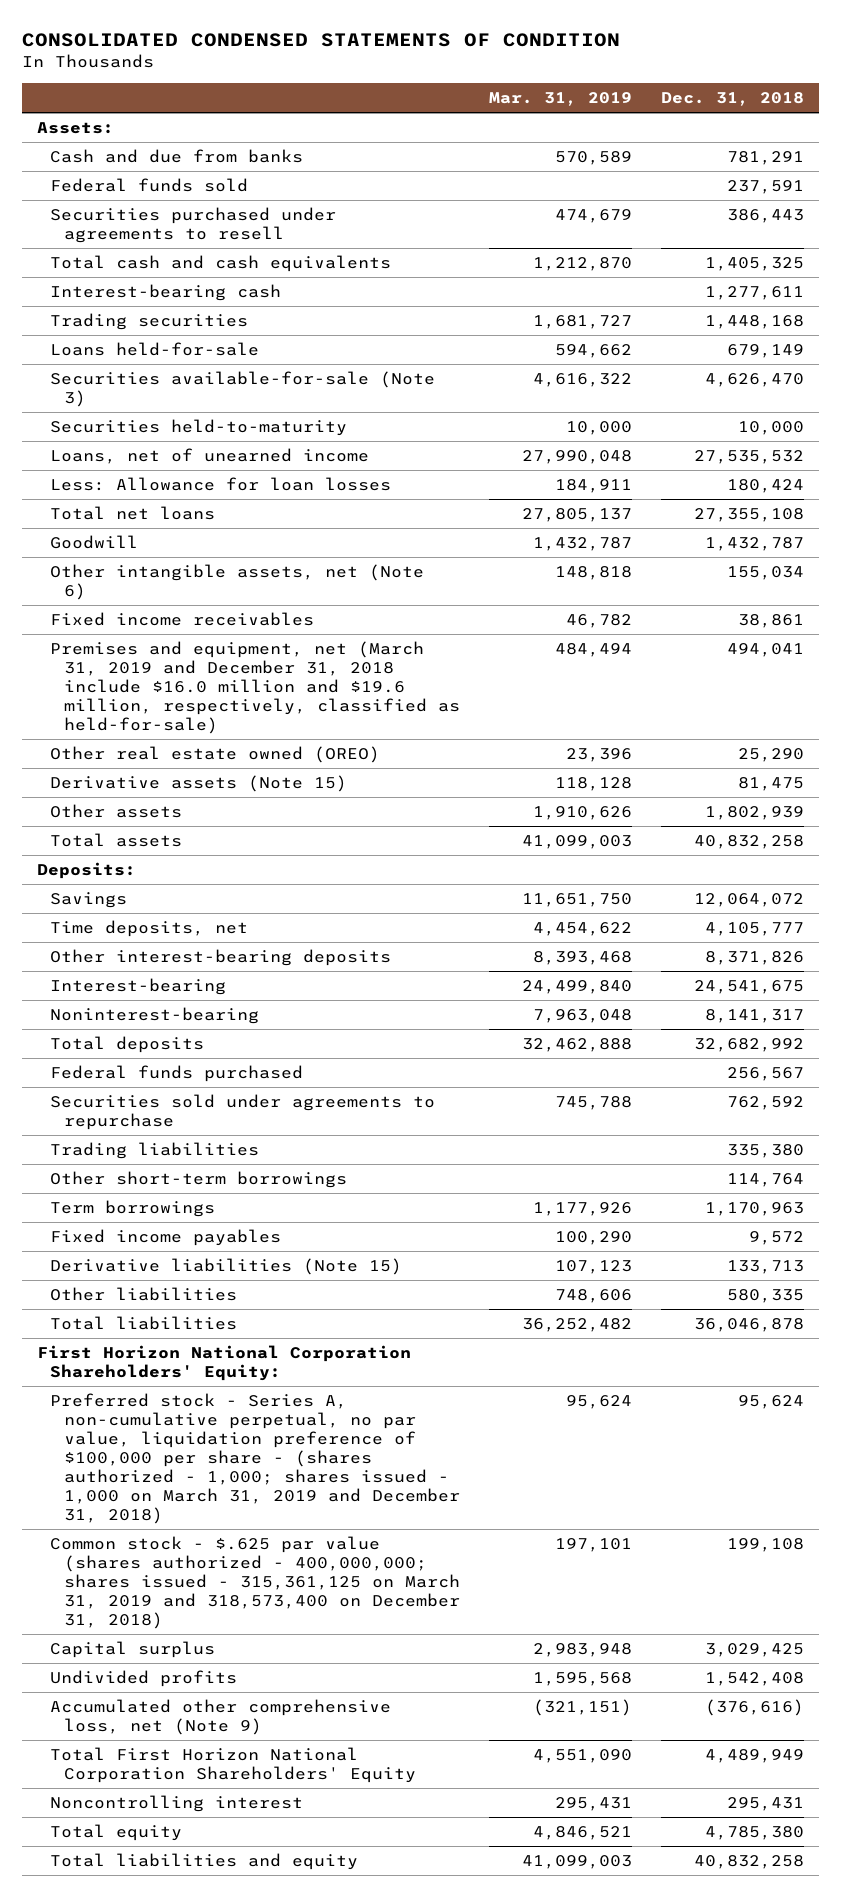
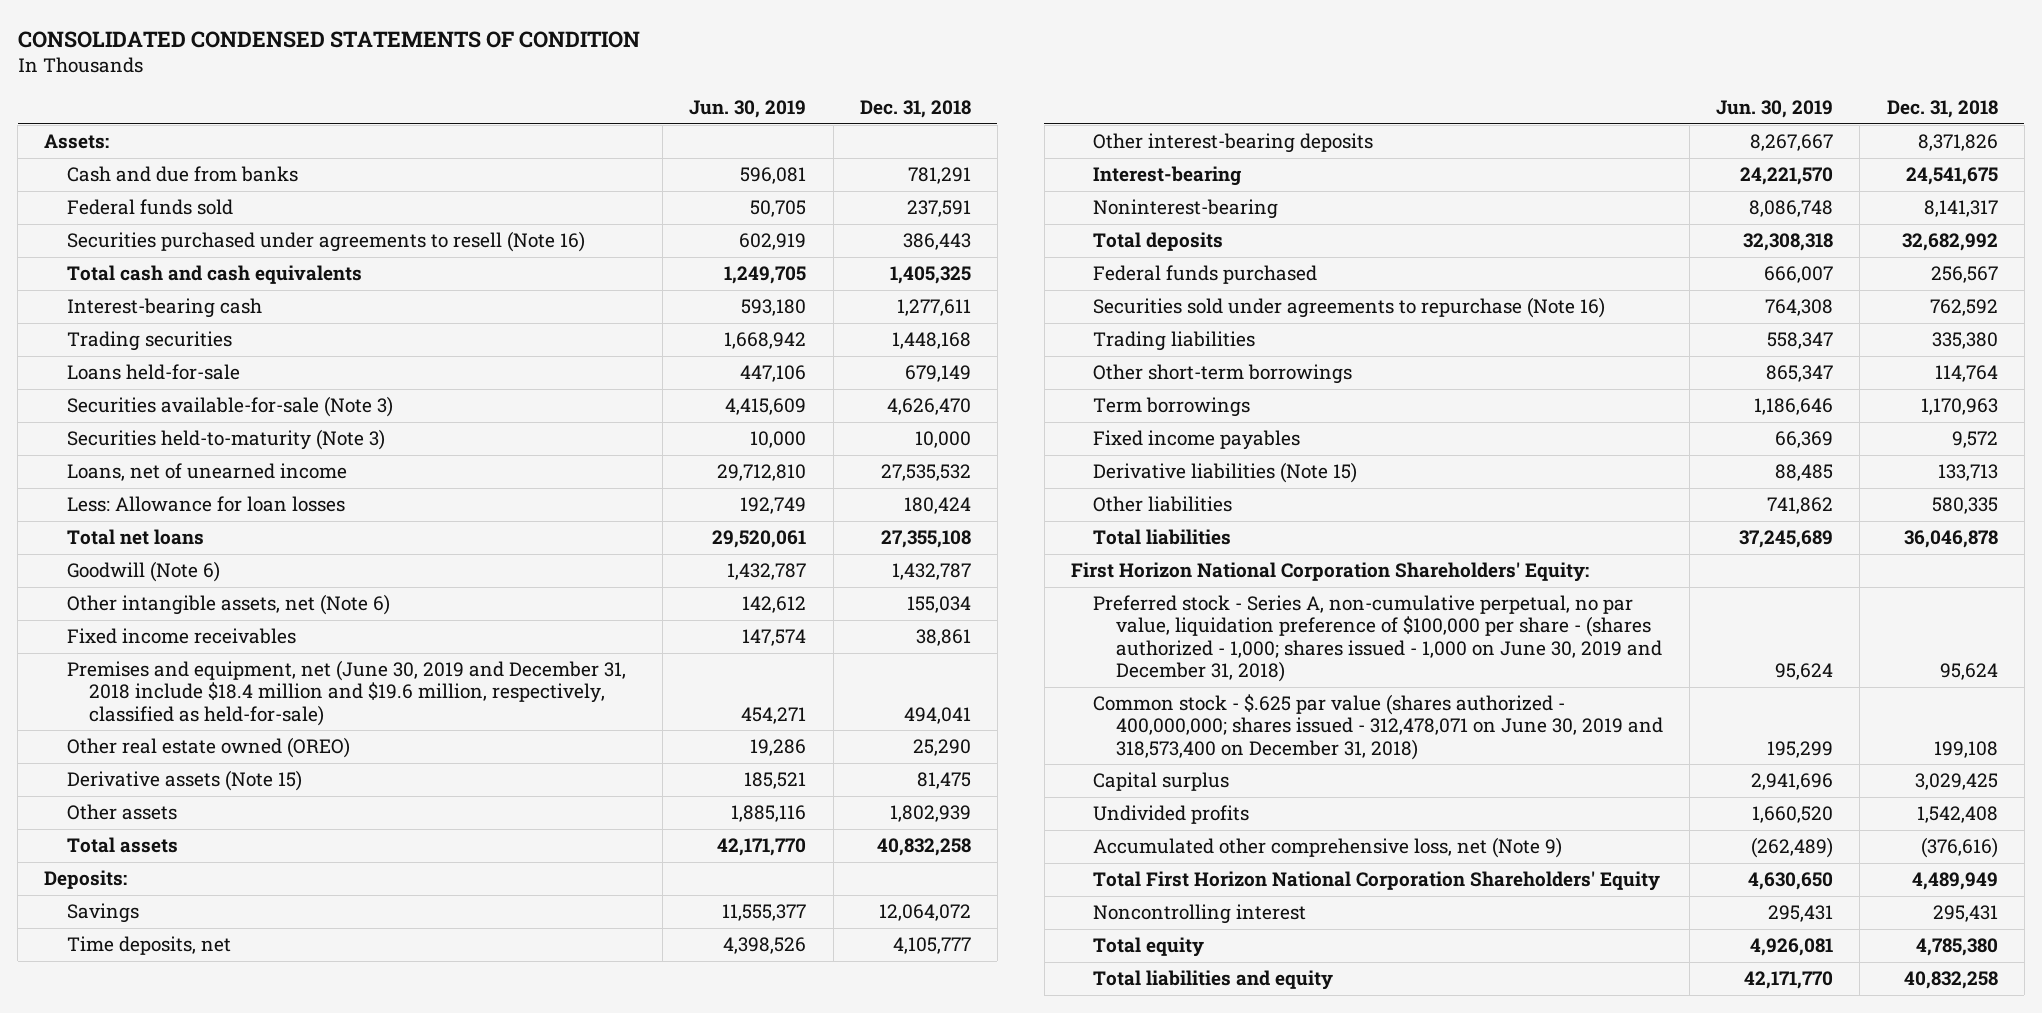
[489,92,633,107] Mar. 31, 2019 -> none
none -> [689,100,807,119] Jun. 30, 2019
[50,207,337,244] Securities purchased under agreements to resell -> [66,231,585,253] Securities purchased under agreements to resell (Note 16)
[50,419,348,437] Securities held-to-maturity -> [66,429,385,451] Securities held-to-maturity (Note 3)
[50,535,139,550] Goodwill -> [66,561,220,583] Goodwill (Note 6)
[50,641,461,734] Premises and equipment, net (March 31, 2019 and December 31, 2018 include $16.0 million and $19.6 million, respectively, classified as held-for-sale) -> [66,660,626,726] Premises and equipment, net (June 30, 2019 and December 31, 2018 include $18.4 million and $19.6 million, respectively, classified as held-for-sale)
[50,1094,436,1131] Securities sold under agreements to repurchase -> [1093,297,1606,319] Securities sold under agreements to repurchase (Note 16)
[50,1393,461,1524] Preferred stock - Series A, non-cumulative perpetual, no par value, liquidation preference of $100,000 per share - (shares authorized - 1,000; shares issued - 1,000 on March 31, 2019 and December 31, 2018) -> [1093,595,1662,683] Preferred stock - Series A, non-cumulative perpetual, no par value, liquidation preference of $100,000 per share - (shares authorized - 1,000; shares issued - 1,000 on June 30, 2019 and December 31, 2018)
[50,1536,461,1629] Common stock - $.625 par value (shares authorized - 400,000,000; shares issued - 315,361,125 on March 31, 2019 and 318,573,400 on December 31, 2018) -> [1093,694,1663,760] Common stock - $.625 par value (shares authorized - 400,000,000; shares issued - 312,478,071 on June 30, 2019 and 318,573,400 on December 31, 2018)

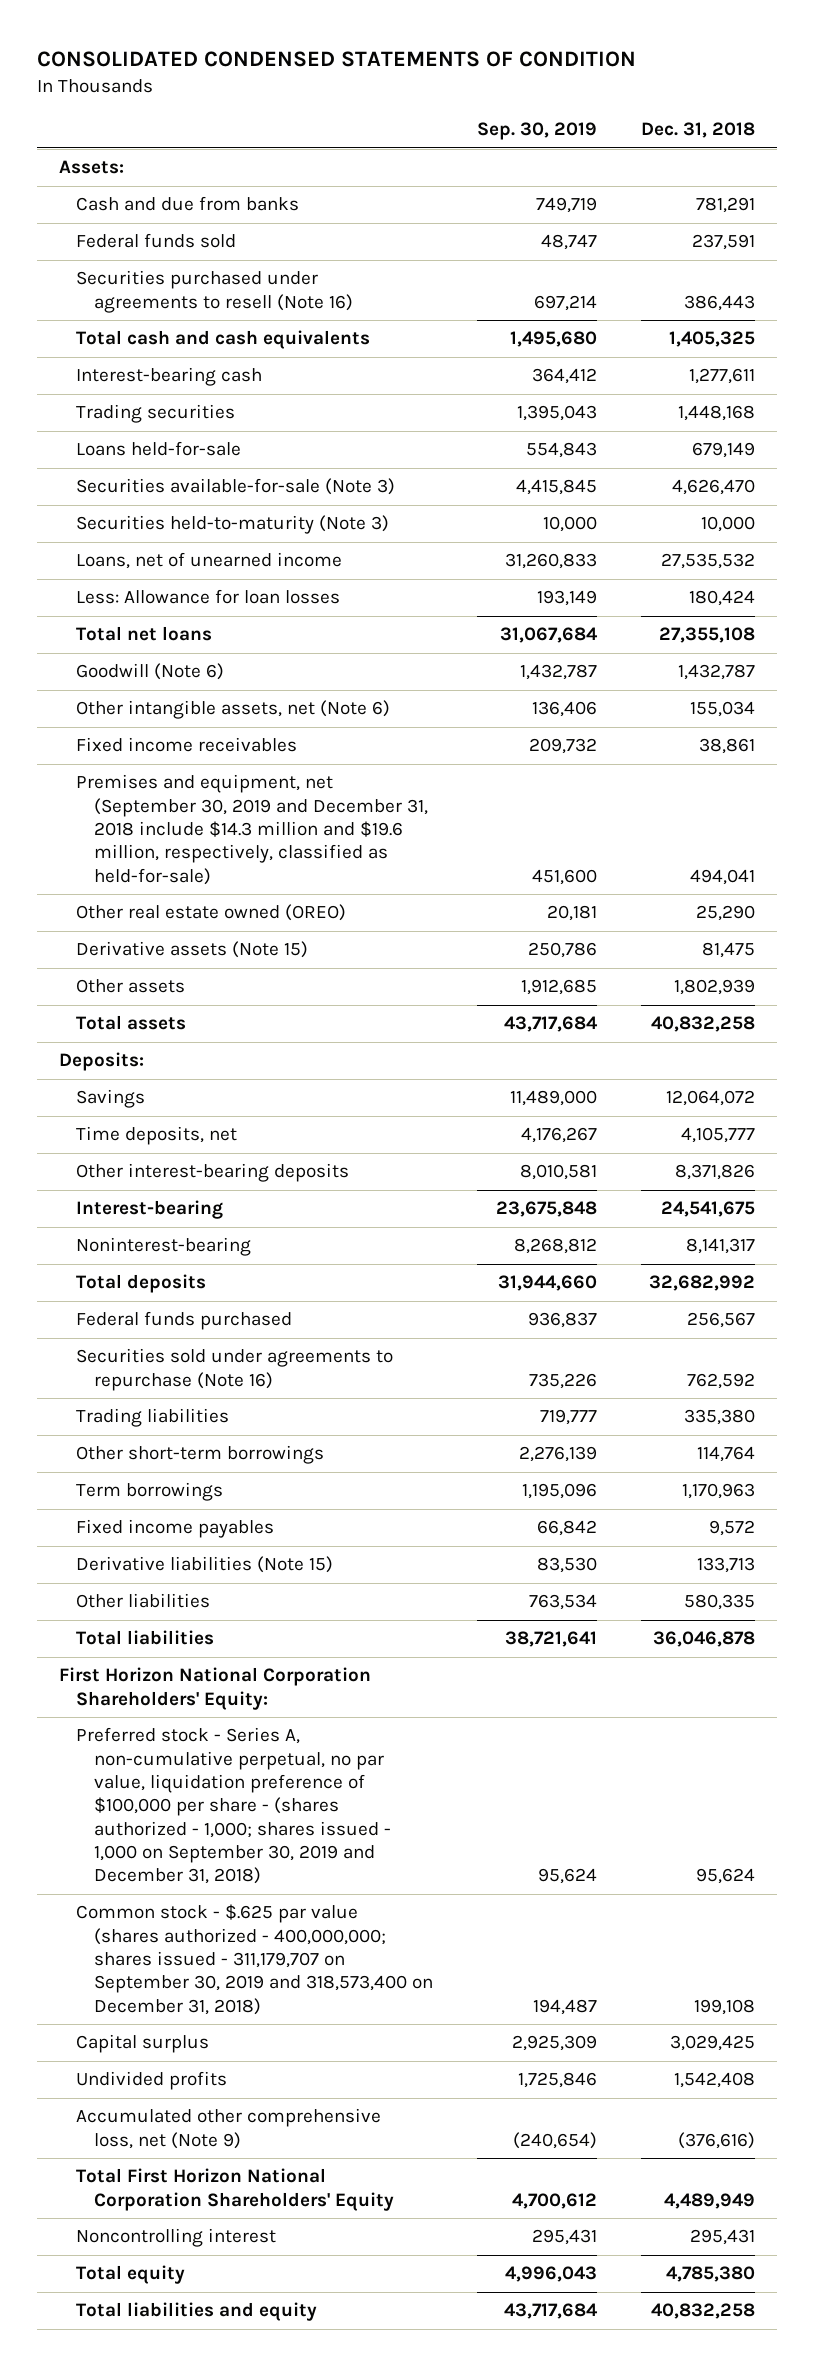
[689,100,807,119] Jun. 30, 2019 -> none
none -> [476,122,597,141] Sep. 30, 2019
[66,660,626,726] Premises and equipment, net (June 30, 2019 and December 31, 2018 include $18.4 million and $19.6 million, respectively, classified as held-for-sale) -> [76,774,428,885] Premises and equipment, net (September 30, 2019 and December 31, 2018 include $14.3 million and $19.6 million, respectively, classified as held-for-sale)
[1093,595,1662,683] Preferred stock - Series A, non-cumulative perpetual, no par value, liquidation preference of $100,000 per share - (shares authorized - 1,000; shares issued - 1,000 on June 30, 2019 and December 31, 2018) -> [76,1727,391,1885] Preferred stock - Series A, non-cumulative perpetual, no par value, liquidation preference of $100,000 per share - (shares authorized - 1,000; shares issued - 1,000 on September 30, 2019 and December 31, 2018)
[1093,694,1663,760] Common stock - $.625 par value (shares authorized - 400,000,000; shares issued - 312,478,071 on June 30, 2019 and 318,573,400 on December 31, 2018) -> [76,1904,433,2015] Common stock - $.625 par value (shares authorized - 400,000,000; shares issued - 311,179,707 on September 30, 2019 and 318,573,400 on December 31, 2018)

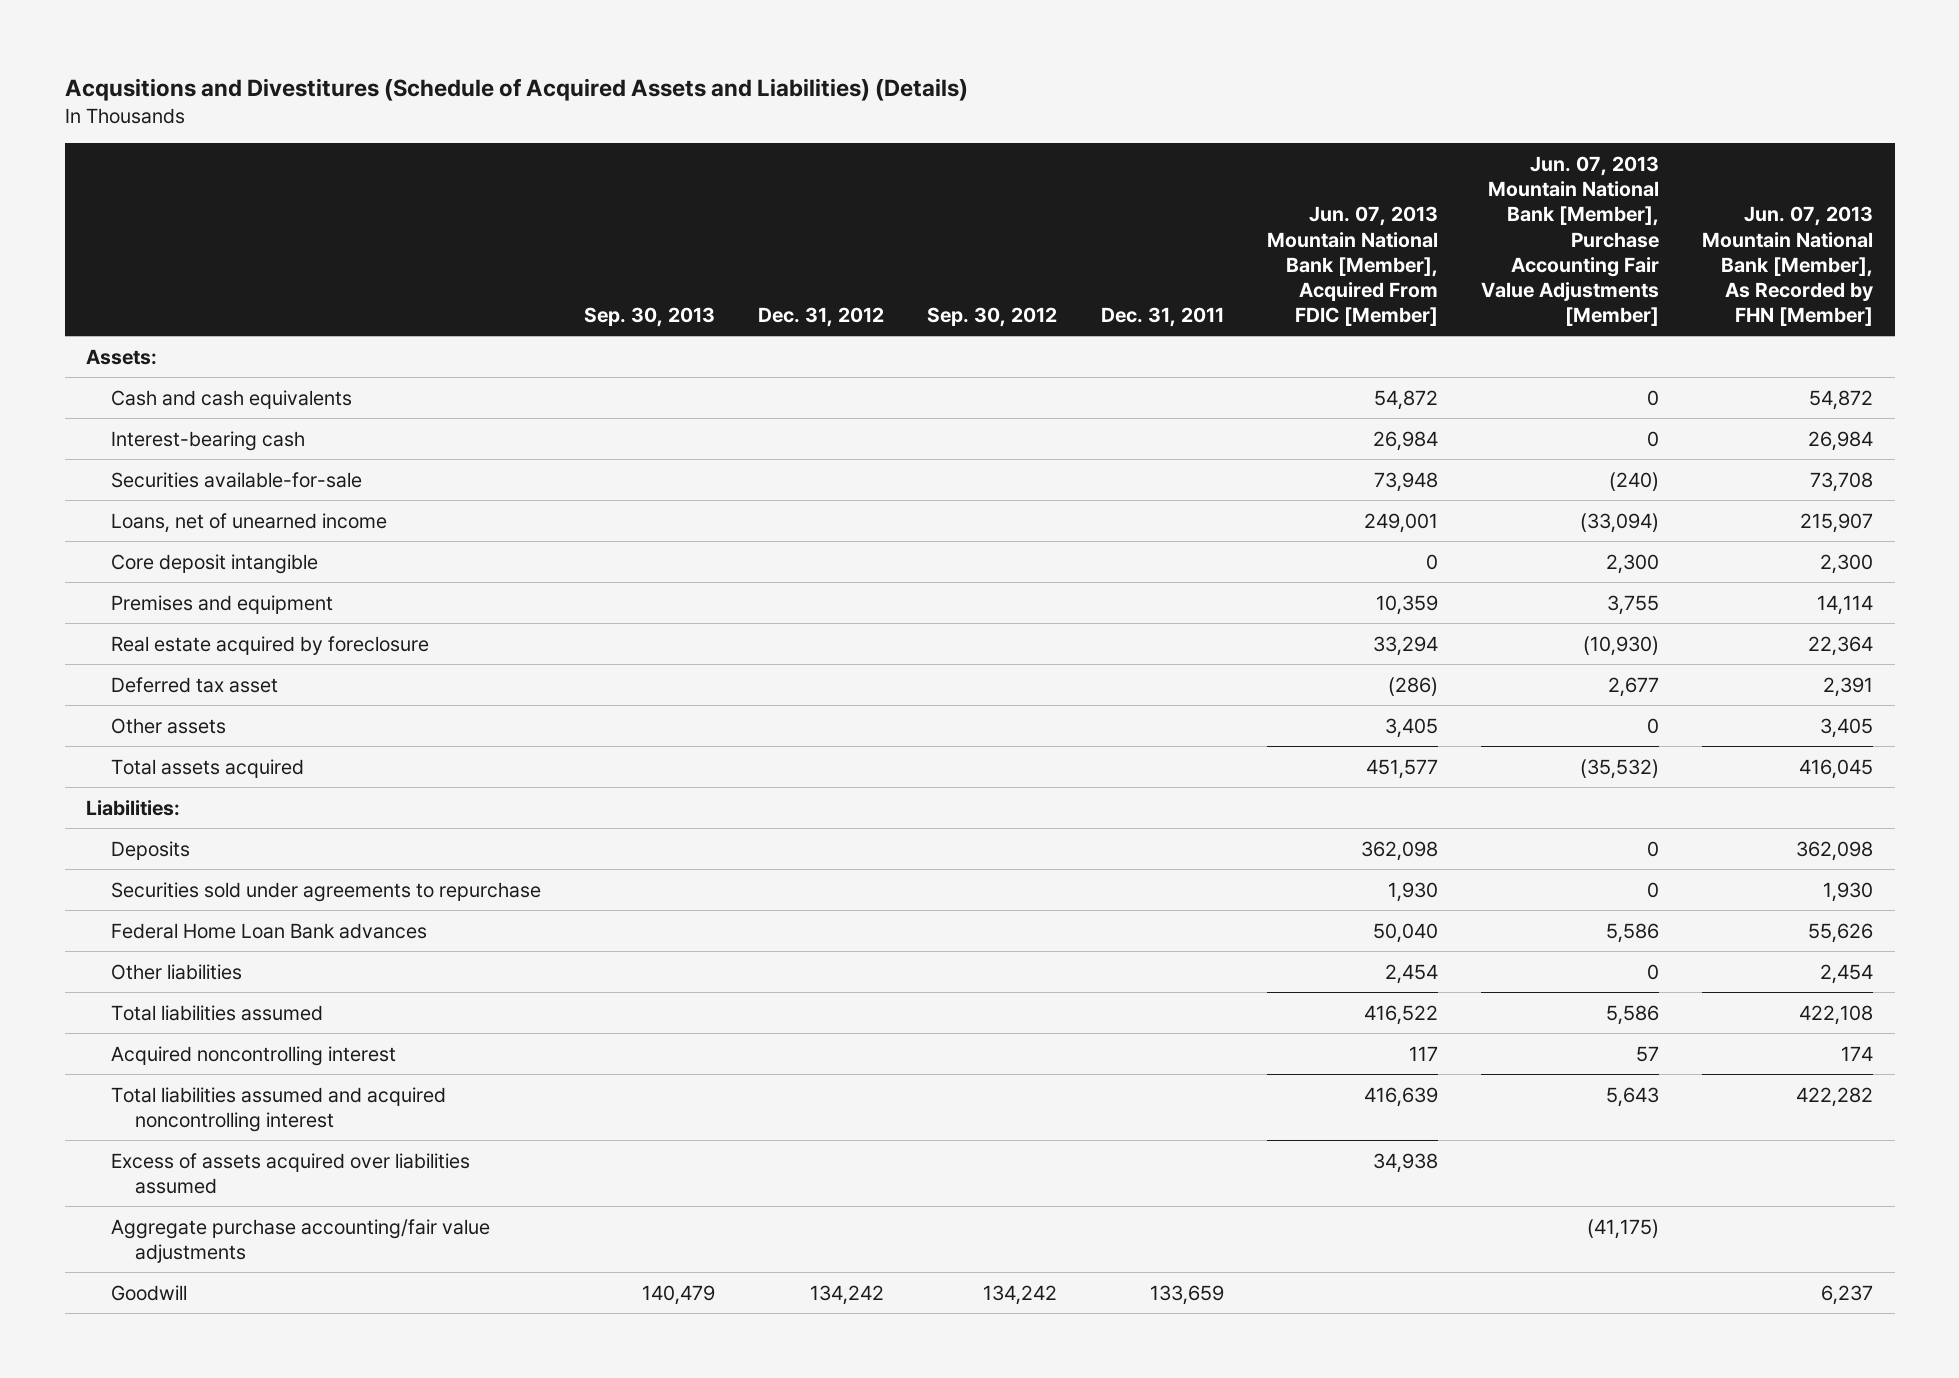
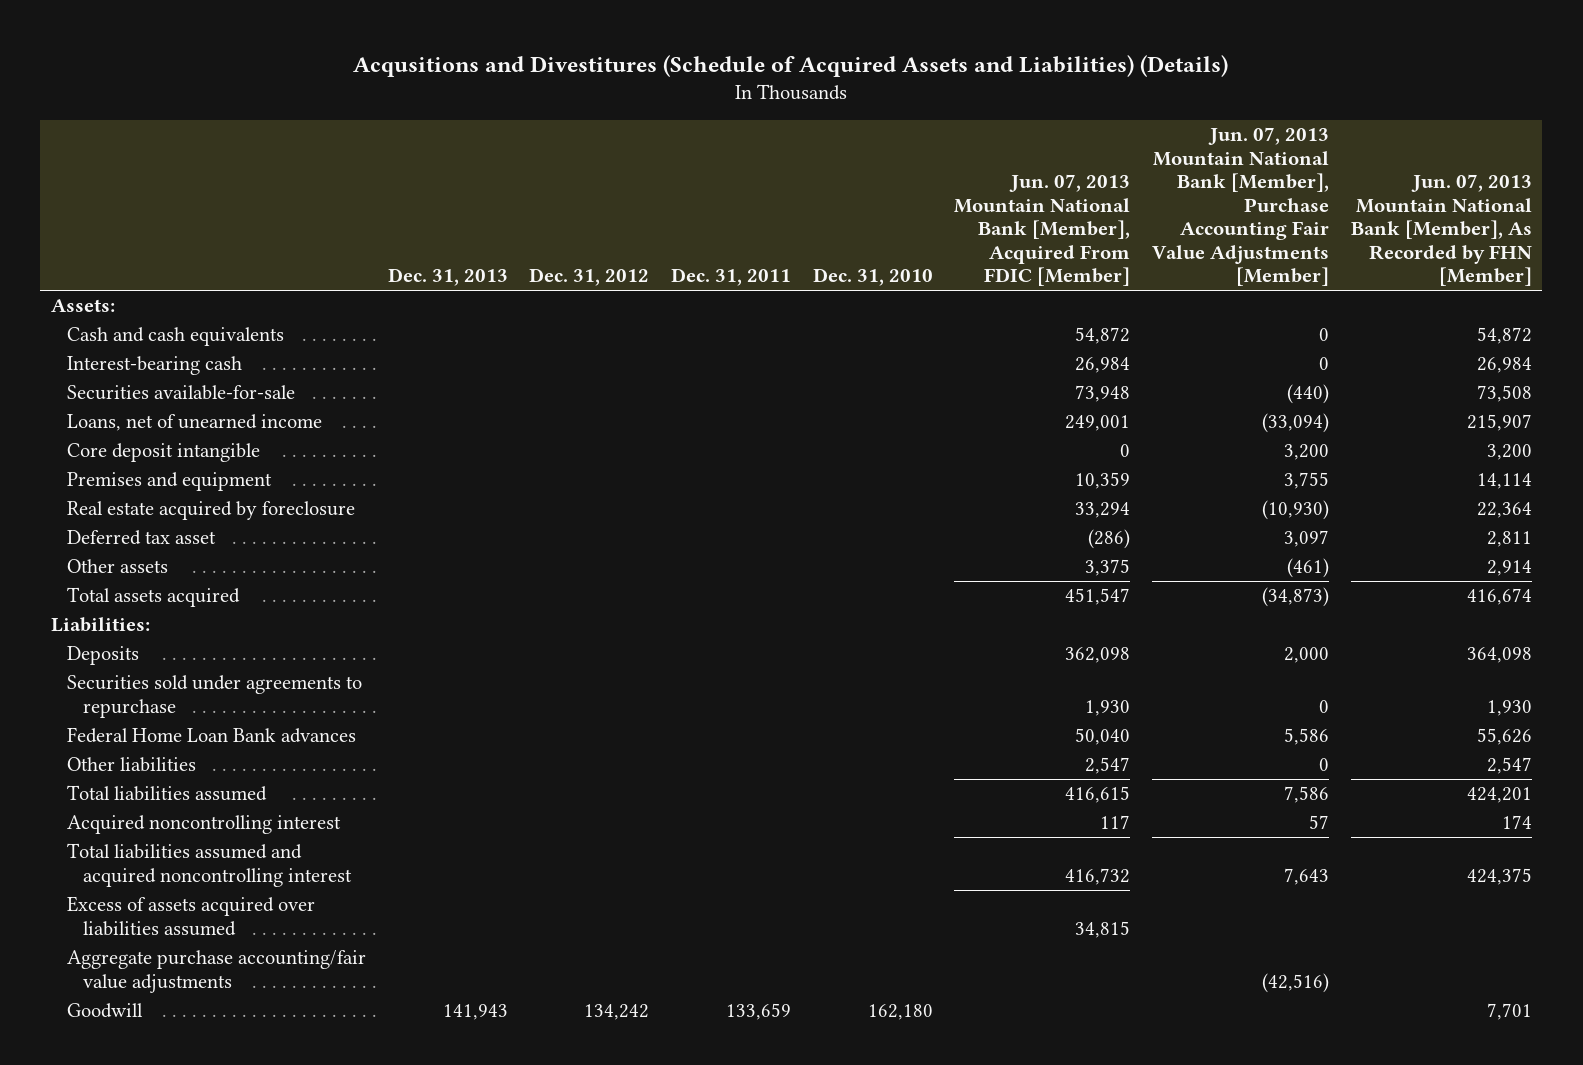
[583,307,715,328] Sep. 30, 2013 -> none
[927,307,1058,328] Sep. 30, 2012 -> none
none -> [387,268,508,287] Dec. 31, 2013
none -> [812,268,933,287] Dec. 31, 2010
[1608,471,1659,491] (240) -> [1286,384,1329,405] (440)
[1810,471,1874,492] 73,708 -> [1476,385,1532,403] 73,508
[1605,553,1659,574] 2,300 -> [1283,444,1329,461] 3,200
[1820,553,1874,574] 2,300 -> [1486,444,1532,461] 3,200
[1607,676,1659,697] 2,677 -> [1283,530,1329,548] 3,097
[1823,676,1874,697] 2,391 -> [1486,531,1532,548] 2,811
[1384,717,1438,738] 3,405 -> [1085,559,1131,577] 3,375
[1646,717,1659,734] 0 -> [1286,558,1329,579] (461)
[1820,717,1874,738] 3,405 -> [1486,560,1532,577] 2,914
[1365,758,1438,779] 451,577 -> [1065,588,1131,606] 451,547
[1579,758,1659,779] (35,532) -> [1261,587,1329,608] (34,873)
[1799,758,1874,779] 416,045 -> [1466,588,1532,606] 416,674
[1646,840,1659,857] 0 -> [1283,647,1329,664] 2,000
[1796,840,1874,861] 362,098 -> [1466,647,1532,664] 364,098
[1384,963,1438,984] 2,454 -> [1085,757,1131,775] 2,547
[1820,963,1874,984] 2,454 -> [1486,757,1532,775] 2,547
[1363,1004,1438,1025] 416,522 -> [1065,786,1131,804] 416,615
[1605,1004,1659,1025] 5,586 -> [1283,786,1329,804] 7,586
[1799,1004,1874,1025] 422,108 -> [1466,787,1532,804] 424,201
[1363,1086,1438,1107] 416,639 -> [1065,867,1131,885] 416,732
[1605,1086,1659,1107] 5,643 -> [1283,867,1329,885] 7,643
[1796,1086,1874,1107] 422,282 -> [1466,867,1532,885] 424,375
[1372,1152,1438,1173] 34,938 -> [1075,920,1131,938] 34,815
[1586,1218,1659,1239] (41,175) -> [1261,972,1329,993] (42,516)
[1821,1284,1874,1305] 6,237 -> [1486,1003,1532,1021] 7,701

